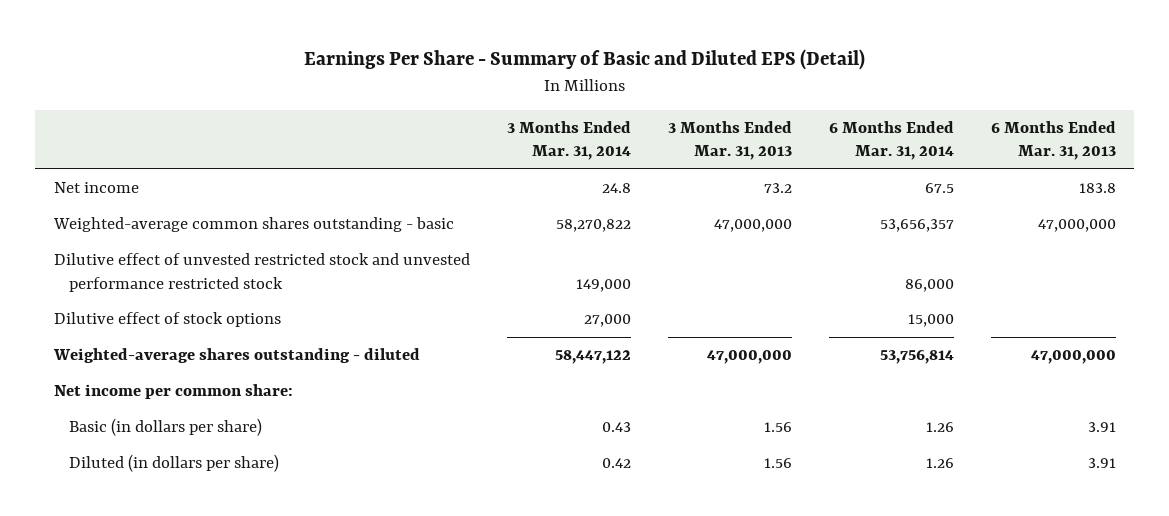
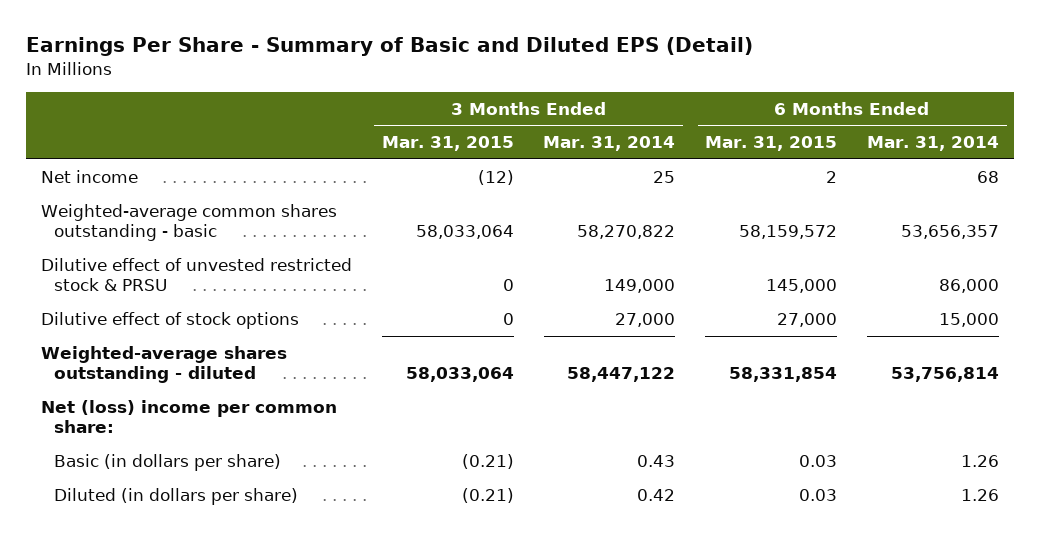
[667,121,792,161] 3 Months Ended Mar. 31, 2013 -> none
[990,121,1116,161] 6 Months Ended Mar. 31, 2013 -> none
none -> [381,136,514,152] Mar. 31, 2015
none -> [705,136,838,152] Mar. 31, 2015
[601,183,631,194] 24.8 -> [653,170,676,183] 25
[924,183,954,194] 67.5 -> [977,170,1000,183] 68
[53,253,470,292] Dilutive effect of unvested restricted stock and unvested performance restricted stock -> [40,257,352,292] Dilutive effect of unvested restricted stock & PRSU
[53,384,293,400] Net income per common share: -> [40,399,337,434] Net (loss) income per common share:

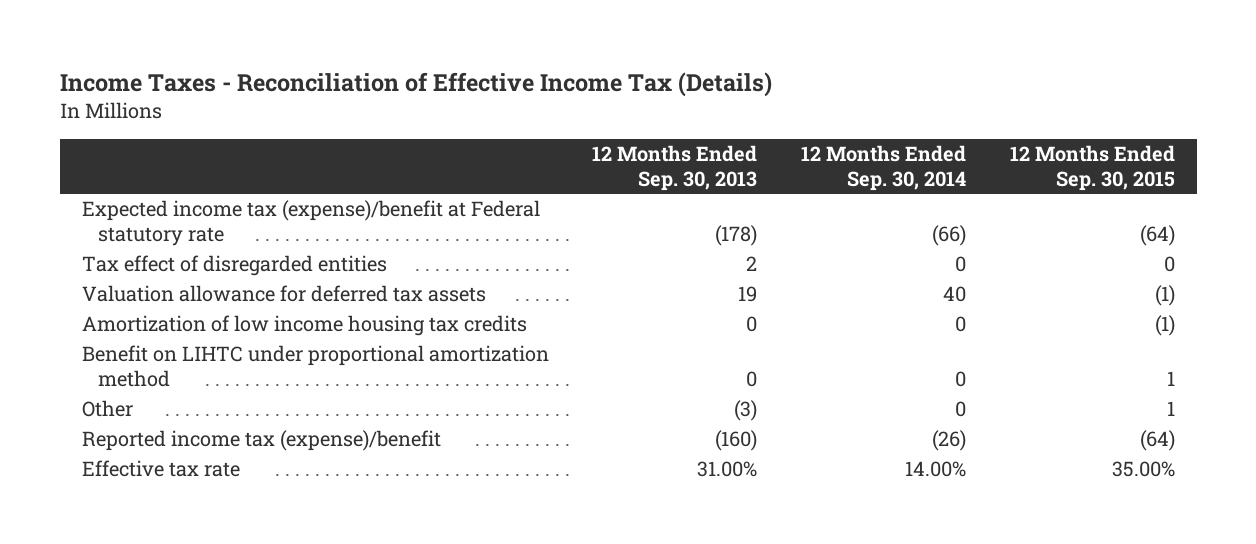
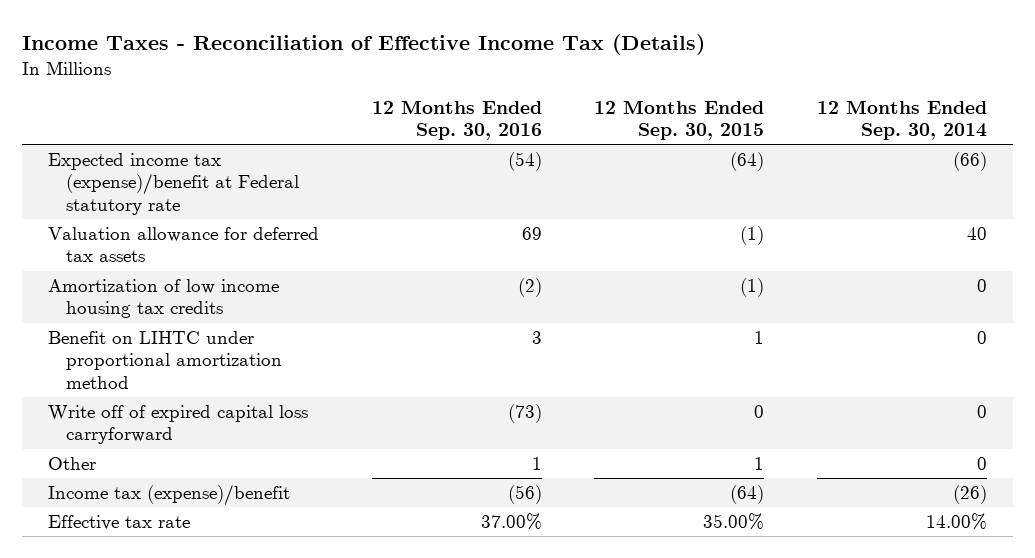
[592,144,758,191] 12 Months Ended Sep. 30, 2013 -> none
none -> [371,99,542,141] 12 Months Ended Sep. 30, 2016
[81,255,387,277] Tax effect of disregarded entities -> none
none -> [47,404,308,445] Write off of expired capital loss carryforward
[81,430,441,452] Reported income tax (expense)/benefit -> [47,483,290,506] Income tax (expense)/benefit

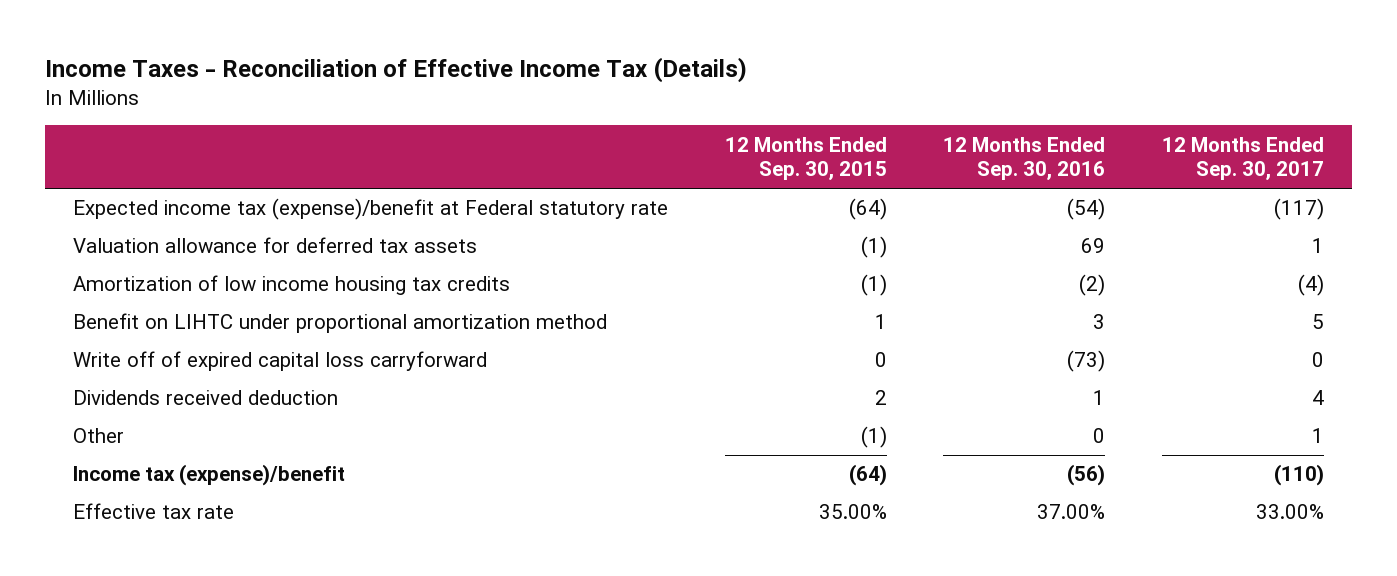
[816,99,987,141] 12 Months Ended Sep. 30, 2014 -> none
none -> [1162,136,1325,181] 12 Months Ended Sep. 30, 2017
none -> [73,390,339,406] Dividends received deduction
[531,456,542,470] 1 -> [1093,428,1106,444] 0
[754,456,765,470] 1 -> [860,426,887,449] (1)

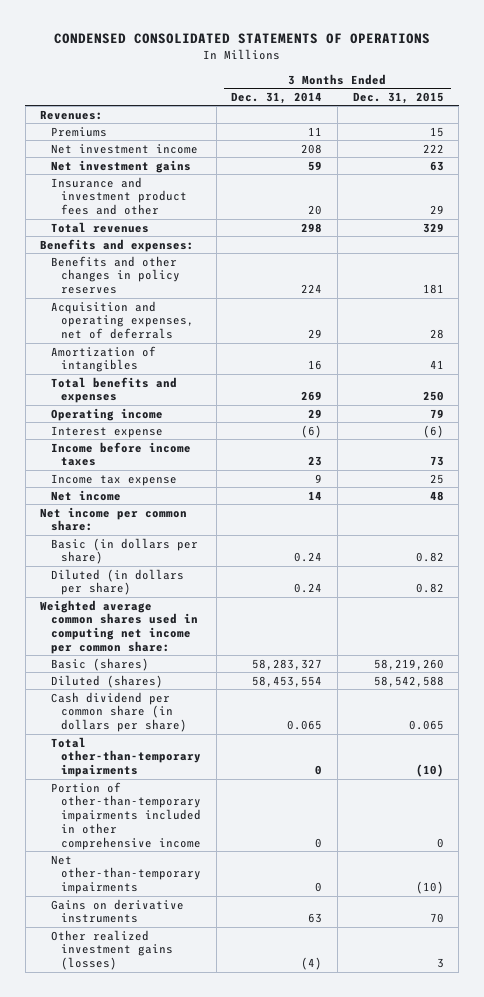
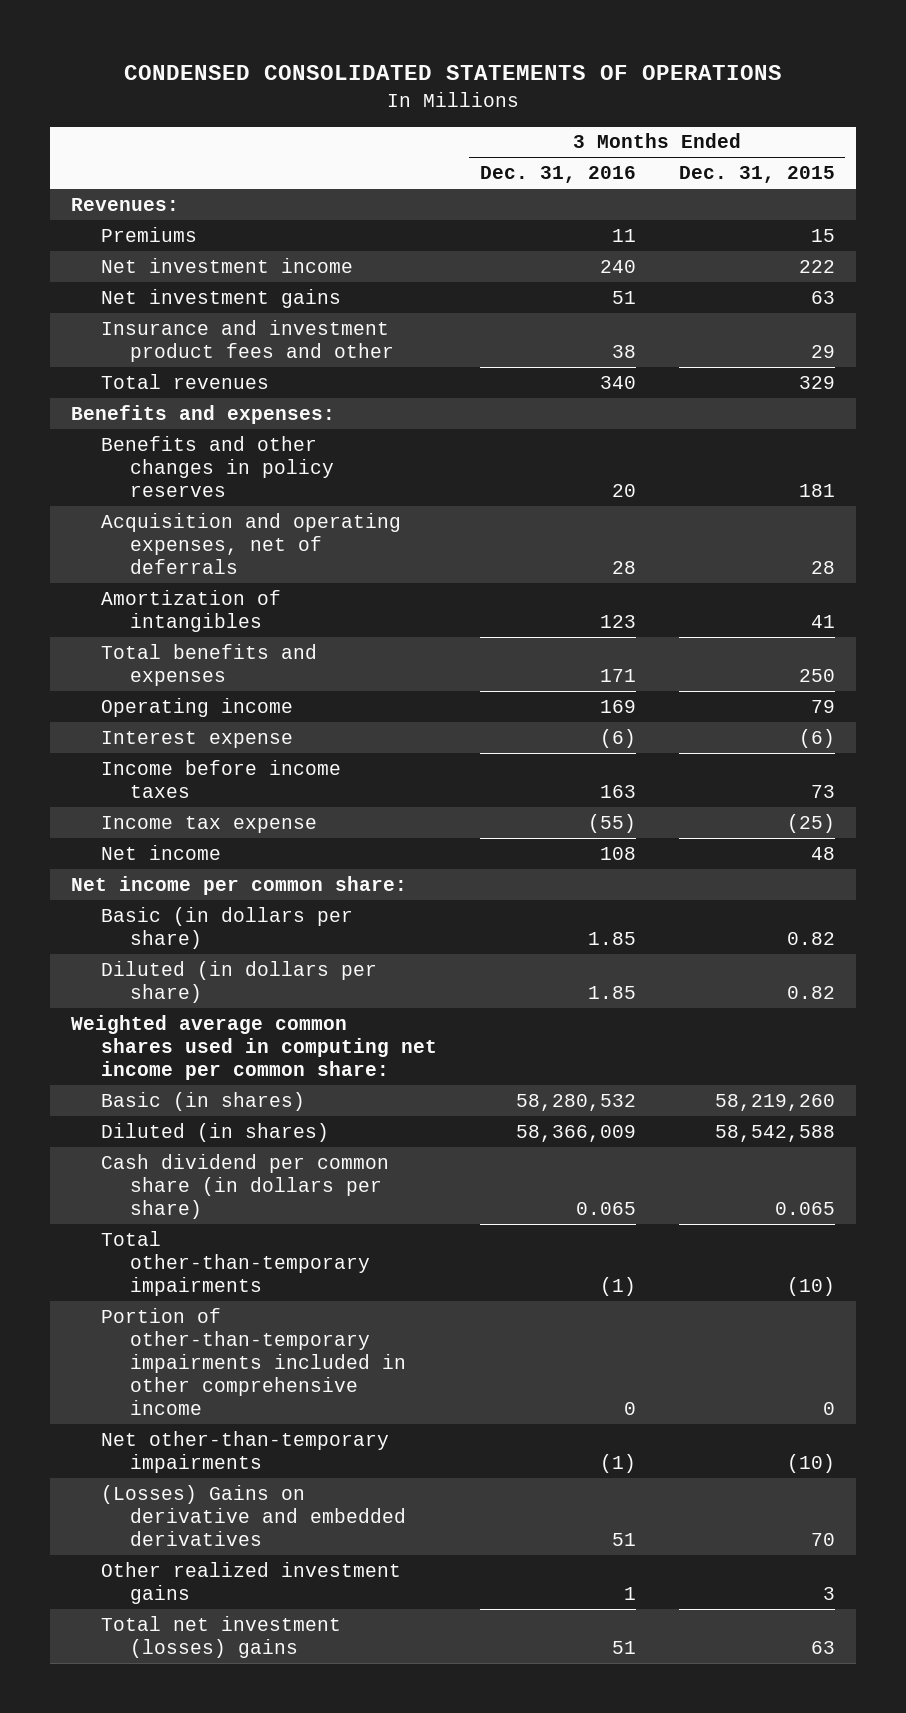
[231,91,323,104] Dec. 31, 2014 -> none
none -> [479,166,636,184] Dec. 31, 2016
[429,473,444,484] 25 -> [786,813,835,833] (25)
[50,657,149,671] Basic (shares) -> [100,1091,305,1111] Basic (in shares)
[50,674,163,688] Diluted (shares) -> [100,1122,329,1142] Diluted (in shares)
[50,898,184,924] Gains on derivative instruments -> [100,1484,407,1546] (Losses) Gains on derivative and embedded derivatives
[50,929,174,971] Other realized investment gains (losses) -> [100,1561,401,1604] Other realized investment gains
none -> [100,1615,341,1658] Total net investment (losses) gains

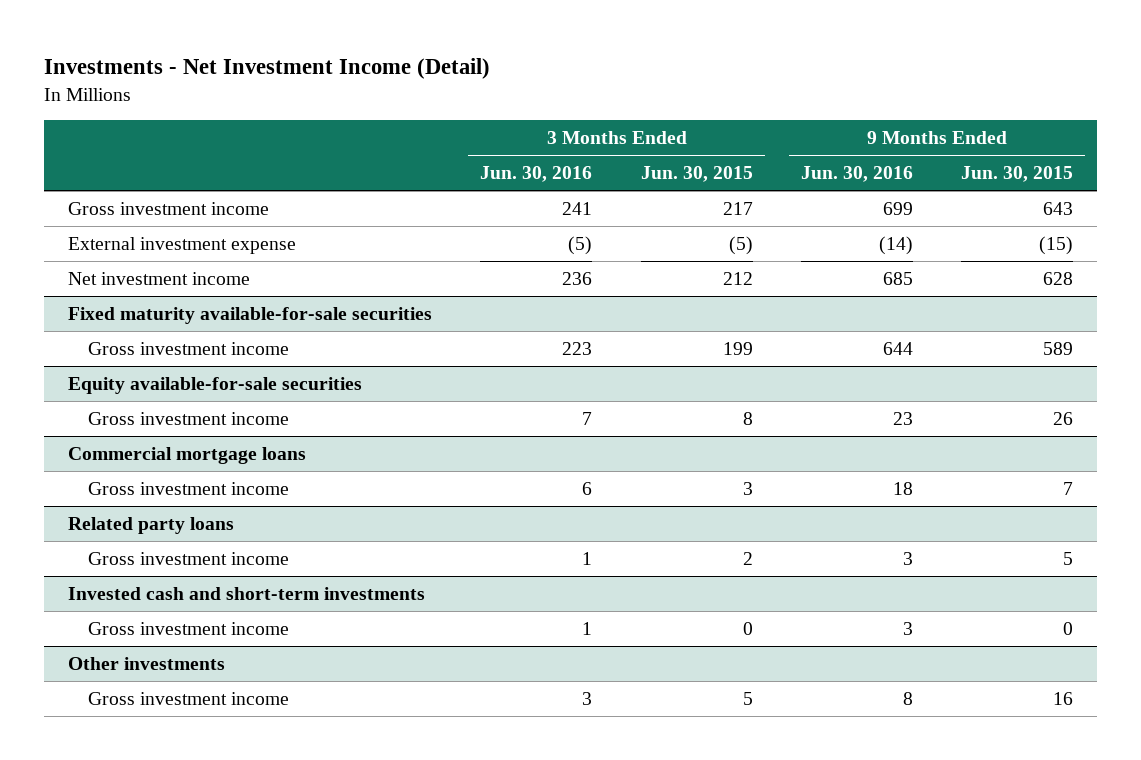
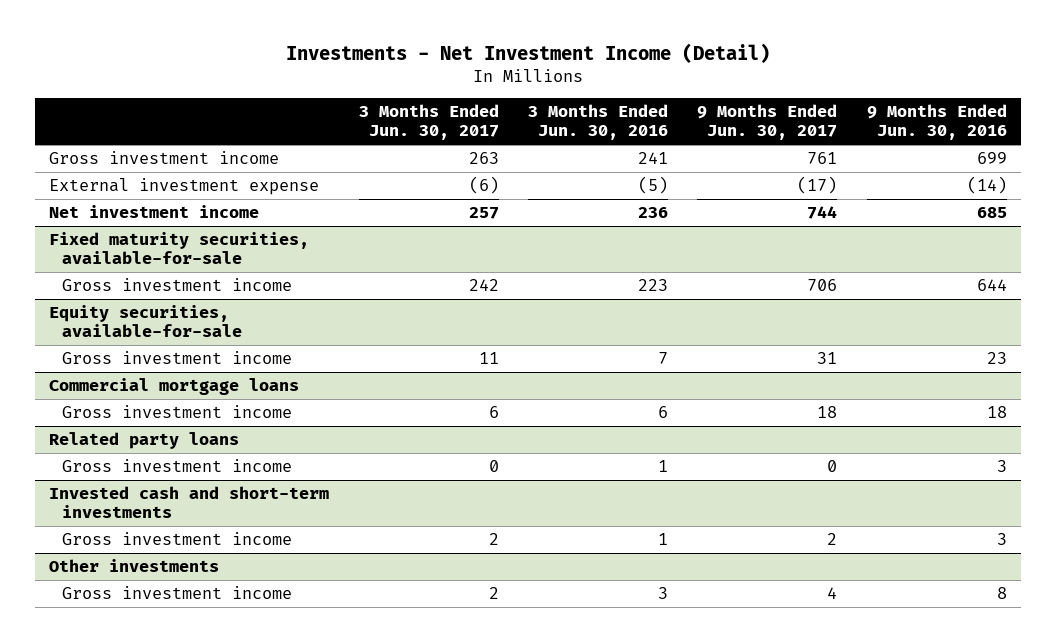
[640,165,753,182] Jun. 30, 2015 -> none
[961,165,1074,182] Jun. 30, 2015 -> none
none -> [358,104,499,141] 3 Months Ended Jun. 30, 2017
none -> [697,104,838,141] 9 Months Ended Jun. 30, 2017
[68,306,433,324] Fixed maturity available-for-sale securities -> [49,232,310,264] Fixed maturity securities, available-for-sale
[68,376,363,394] Equity available-for-sale securities -> [49,305,243,337] Equity securities, available-for-sale

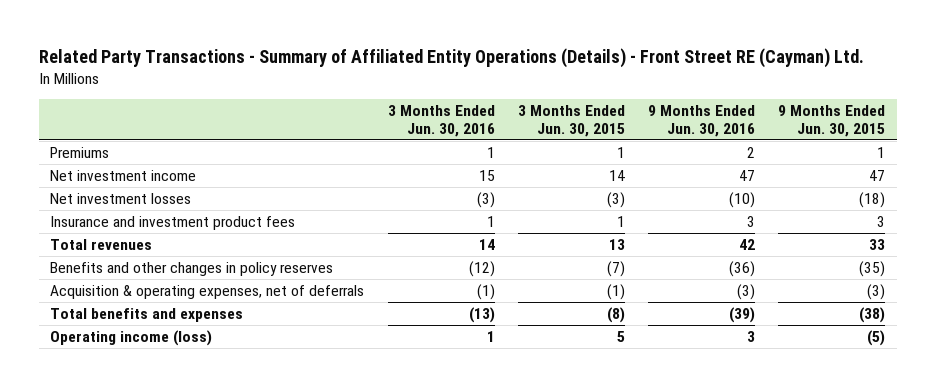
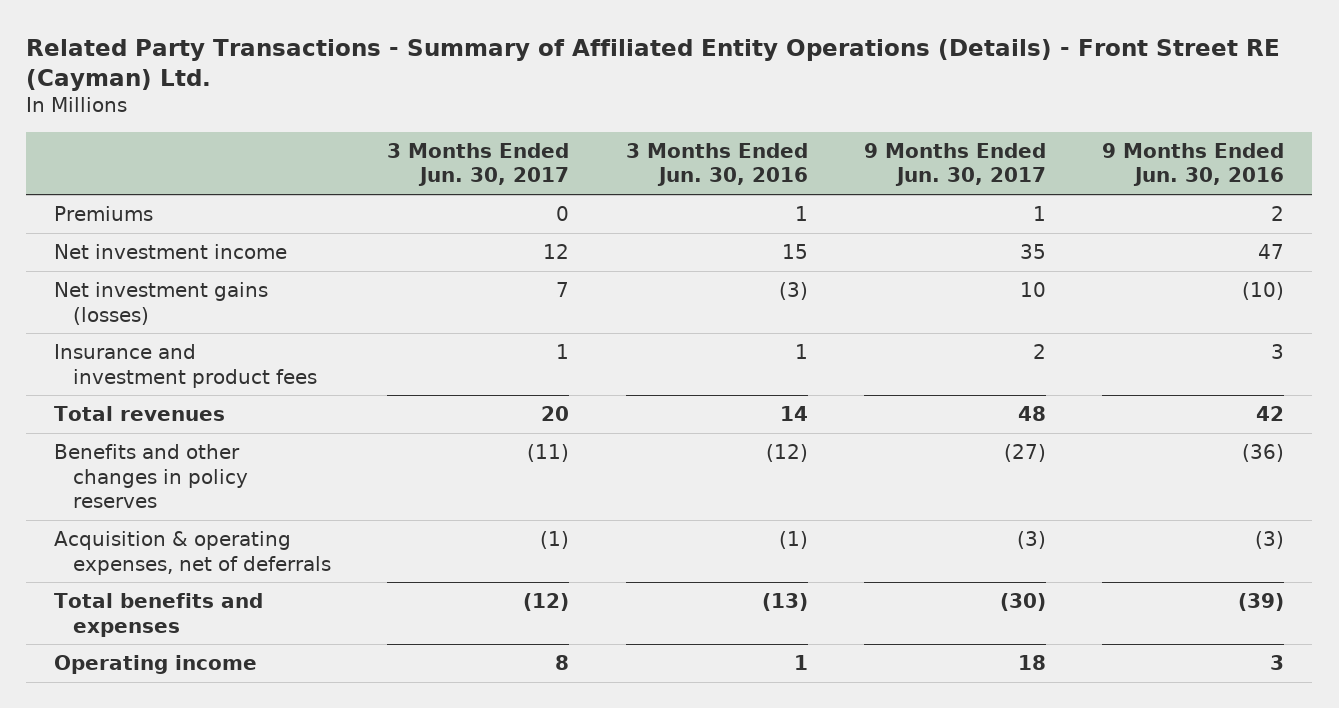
[517,104,625,137] 3 Months Ended Jun. 30, 2015 -> none
[778,104,886,137] 9 Months Ended Jun. 30, 2015 -> none
none -> [387,142,570,187] 3 Months Ended Jun. 30, 2017
none -> [863,142,1046,187] 9 Months Ended Jun. 30, 2017
[50,192,192,204] Net investment losses -> [54,281,269,325] Net investment gains (losses)
[50,329,213,346] Operating income (loss) -> [54,654,258,674] Operating income

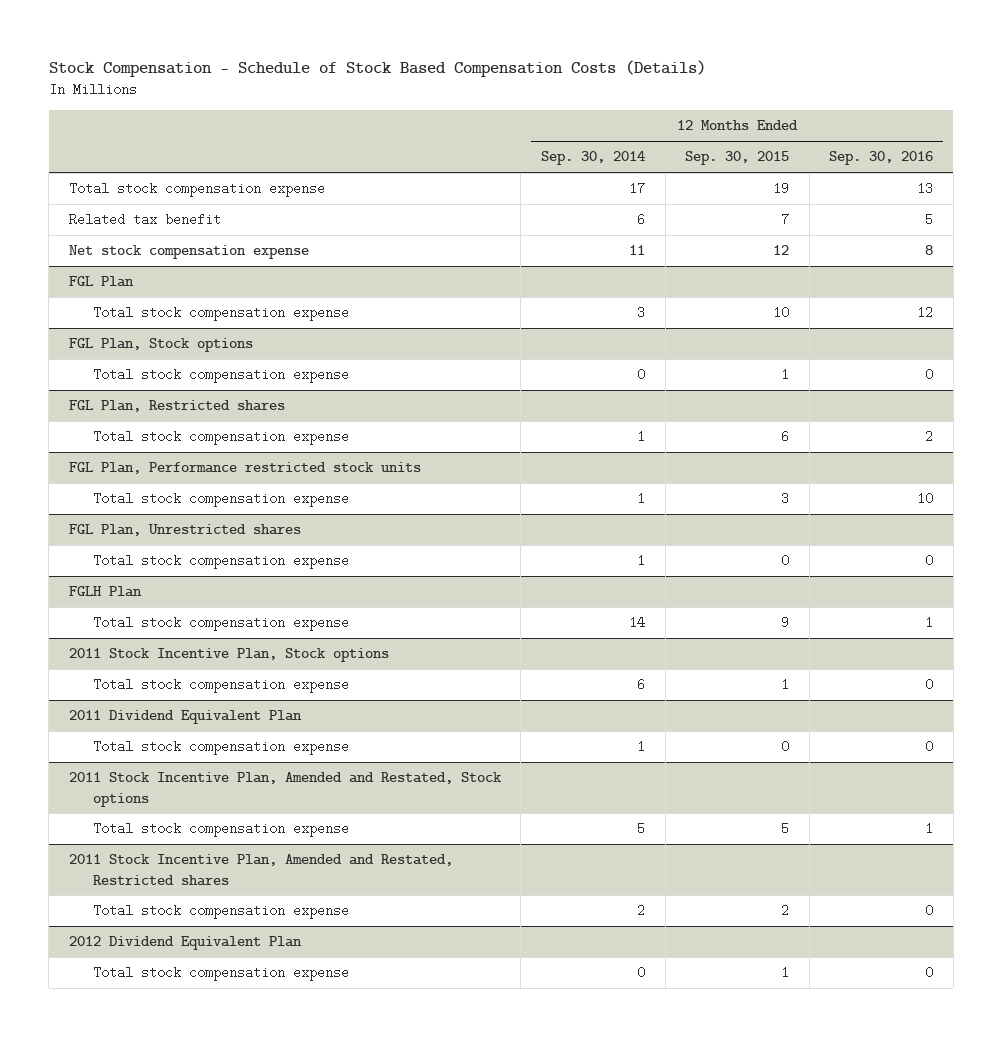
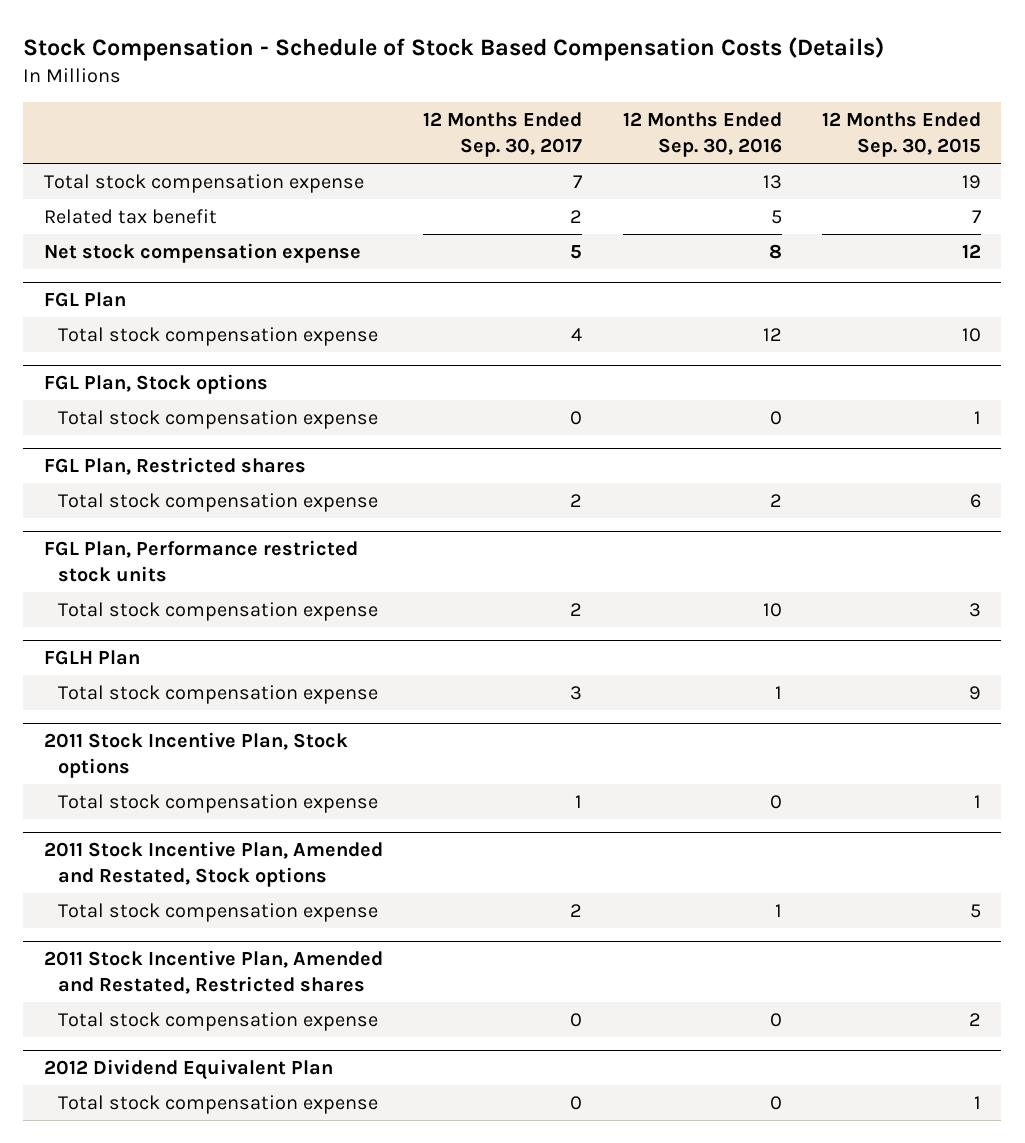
[541,151,646,166] Sep. 30, 2014 -> none
none -> [423,112,583,158] 12 Months Ended Sep. 30, 2017
[68,524,301,537] FGL Plan, Unrestricted shares -> none
[92,554,349,570] Total stock compensation expense -> none
[68,710,302,725] 2011 Dividend Equivalent Plan -> none
[92,740,349,756] Total stock compensation expense -> none

